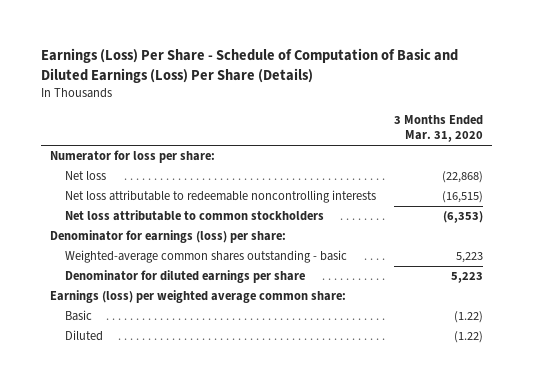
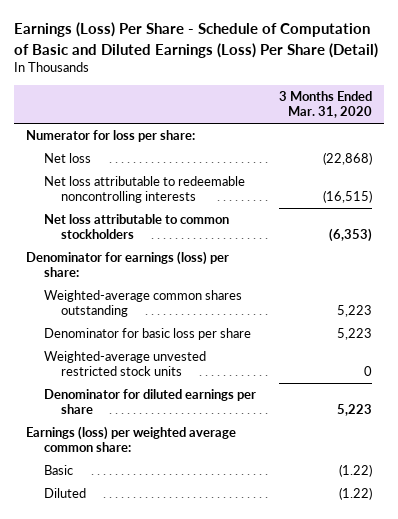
[41,48,459,83] Earnings (Loss) Per Share - Schedule of Computation of Basic and Diluted Earnings (Loss) Per Share (Details) -> [14,22,379,58] Earnings (Loss) Per Share - Schedule of Computation of Basic and Diluted Earnings (Loss) Per Share (Detail)
[65,250,348,264] Weighted-average common shares outstanding - basic -> [43,290,242,318] Weighted-average common shares outstanding
none -> [43,328,251,341] Denominator for basic loss per share
none -> [43,351,206,377] Weighted-average unvested restricted stock units

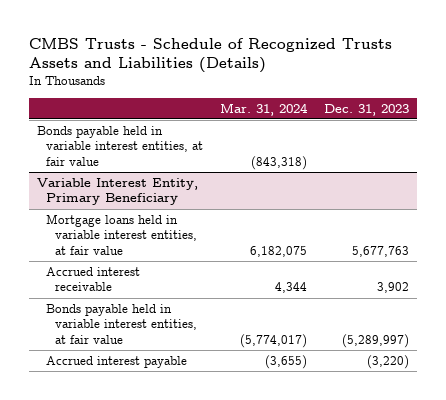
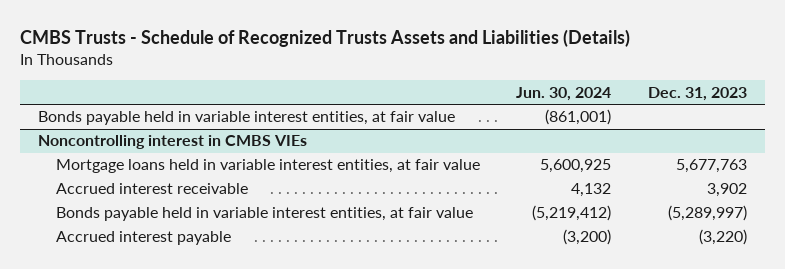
[219,102,308,116] Mar. 31, 2024 -> none
none -> [516,86,612,101] Jun. 30, 2024
[37,178,199,206] Variable Interest Entity, Primary Beneficiary -> [38,135,308,150] Noncontrolling interest in CMBS VIEs

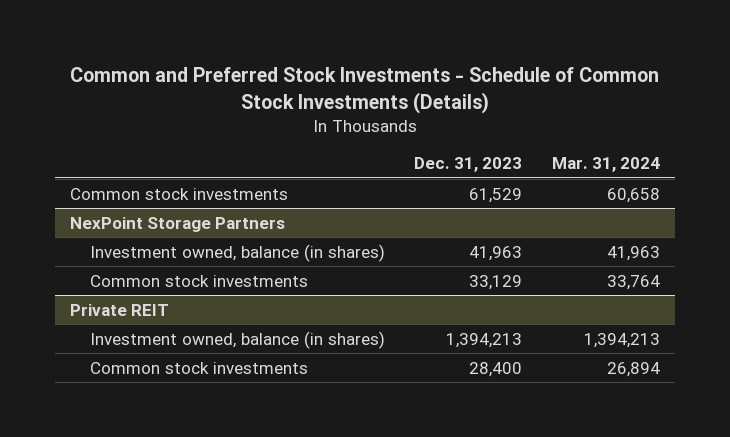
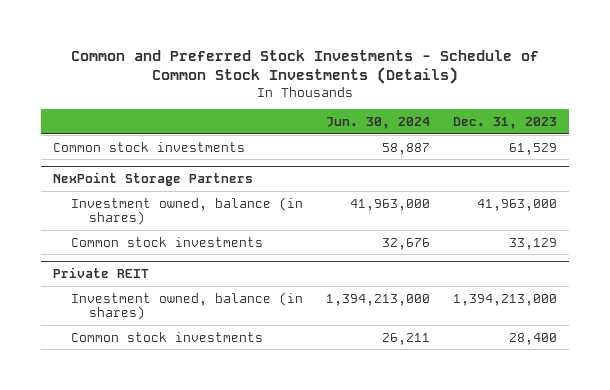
[551,157,660,173] Mar. 31, 2024 -> none
none -> [326,116,431,129] Jun. 30, 2024
[469,245,523,261] 41,963 -> [477,198,558,211] 41,963,000
[446,332,523,348] 1,394,213 -> [453,293,558,306] 1,394,213,000

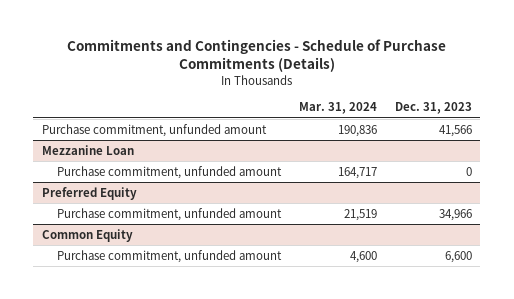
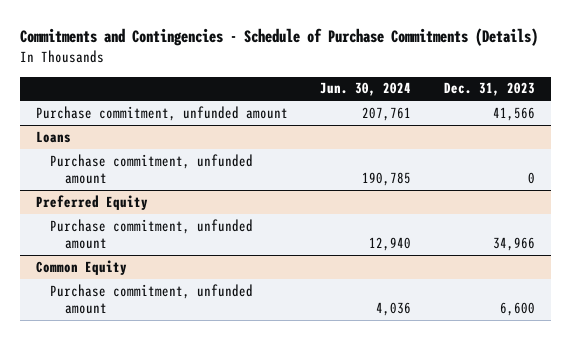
[299,102,378,115] Mar. 31, 2024 -> none
none -> [320,82,412,97] Jun. 30, 2024
[42,144,135,155] Mezzanine Loan -> [36,130,72,143] Loans

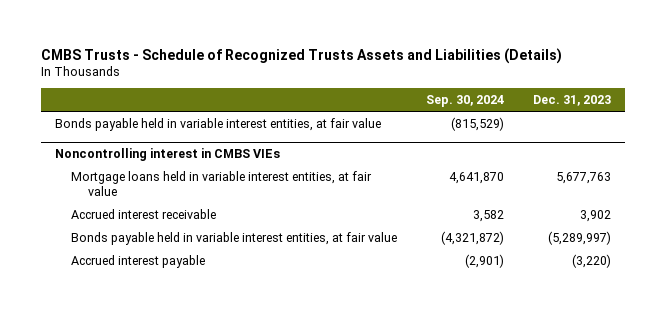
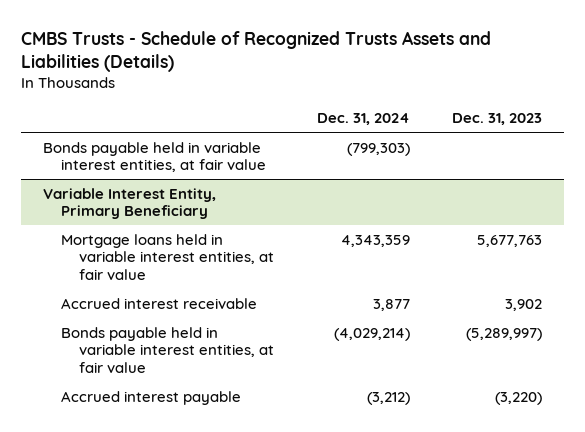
[426,95,505,108] Sep. 30, 2024 -> none
none -> [316,113,410,126] Dec. 31, 2024
[54,148,280,162] Noncontrolling interest in CMBS VIEs -> [42,187,216,220] Variable Interest Entity, Primary Beneficiary

